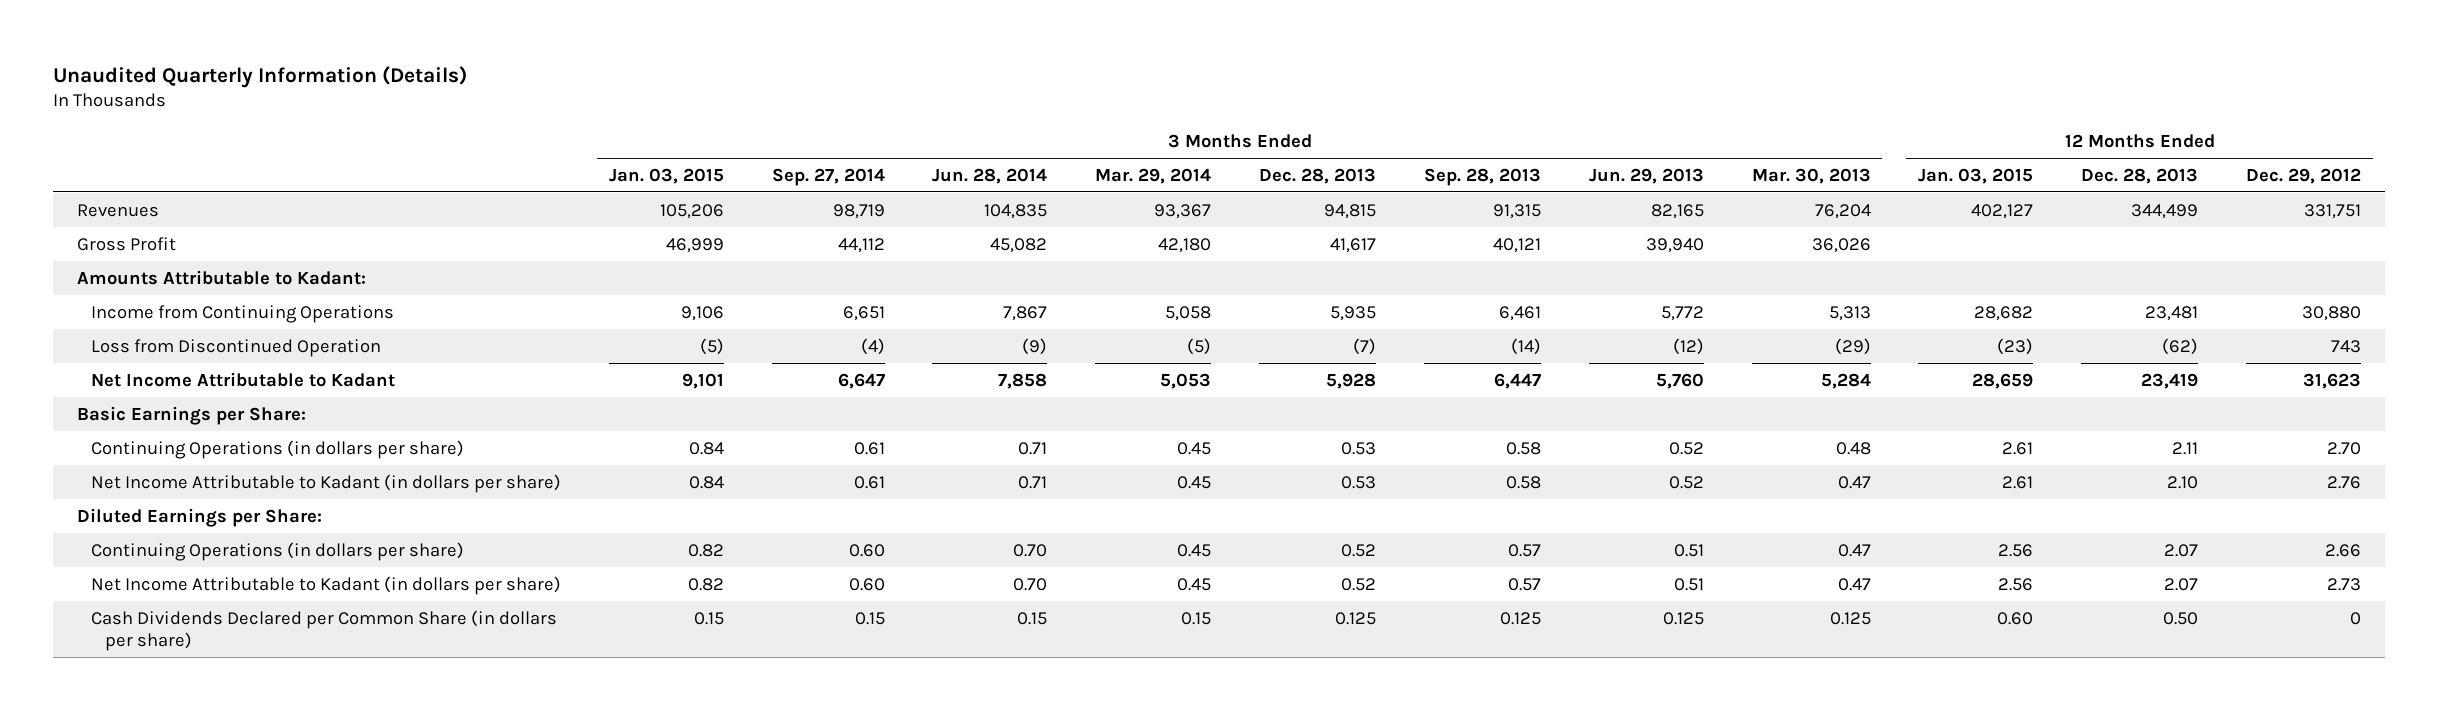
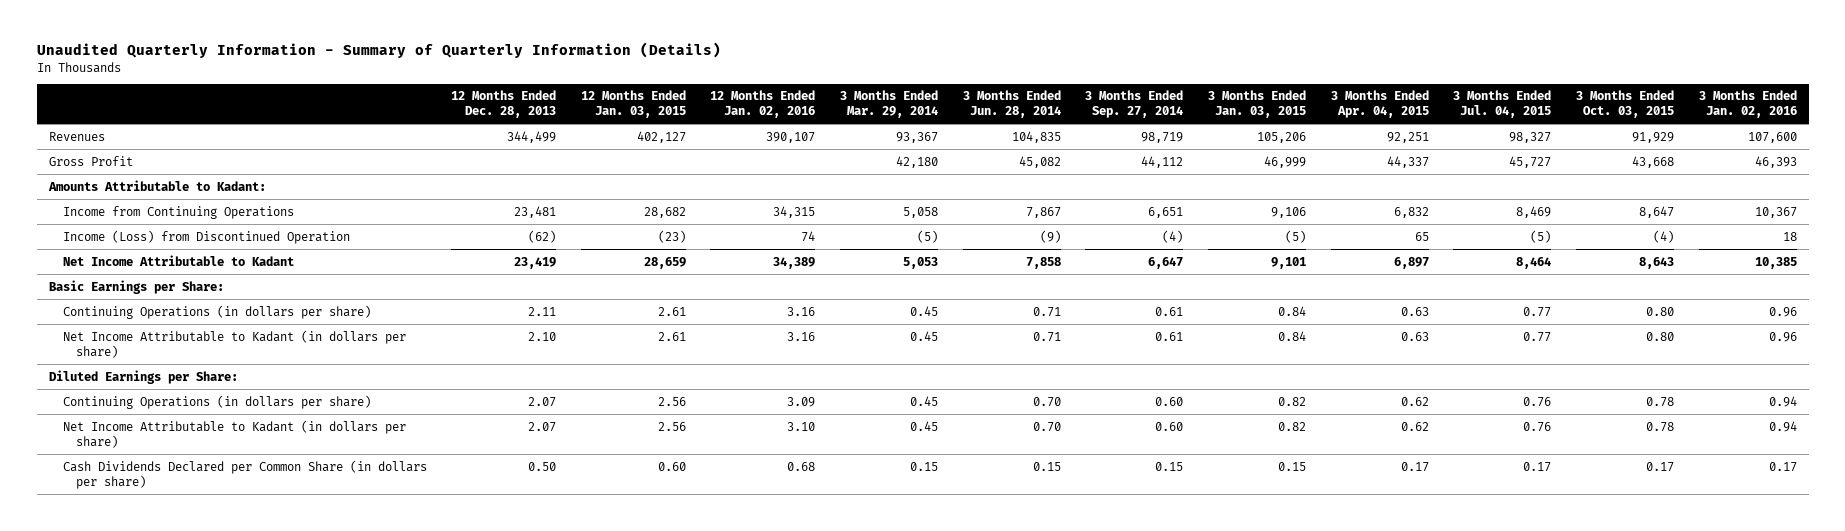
[53,65,468,88] Unaudited Quarterly Information (Details) -> [36,42,721,59] Unaudited Quarterly Information - Summary of Quarterly Information (Details)
[1259,167,1377,184] Dec. 28, 2013 -> none
[1423,167,1541,186] Sep. 28, 2013 -> none
[1588,167,1704,184] Jun. 29, 2013 -> none
[1751,167,1871,184] Mar. 30, 2013 -> none
[2245,167,2361,184] Dec. 29, 2012 -> none
none -> [710,90,816,119] 12 Months Ended Jan. 02, 2016
none -> [1330,90,1429,119] 3 Months Ended Apr. 04, 2015
none -> [1453,90,1552,119] 3 Months Ended Jul. 04, 2015
none -> [1575,90,1674,119] 3 Months Ended Oct. 03, 2015
none -> [1698,90,1797,119] 3 Months Ended Jan. 02, 2016
[91,338,382,357] Loss from Discontinued Operation -> [62,229,350,244] Income (Loss) from Discontinued Operation

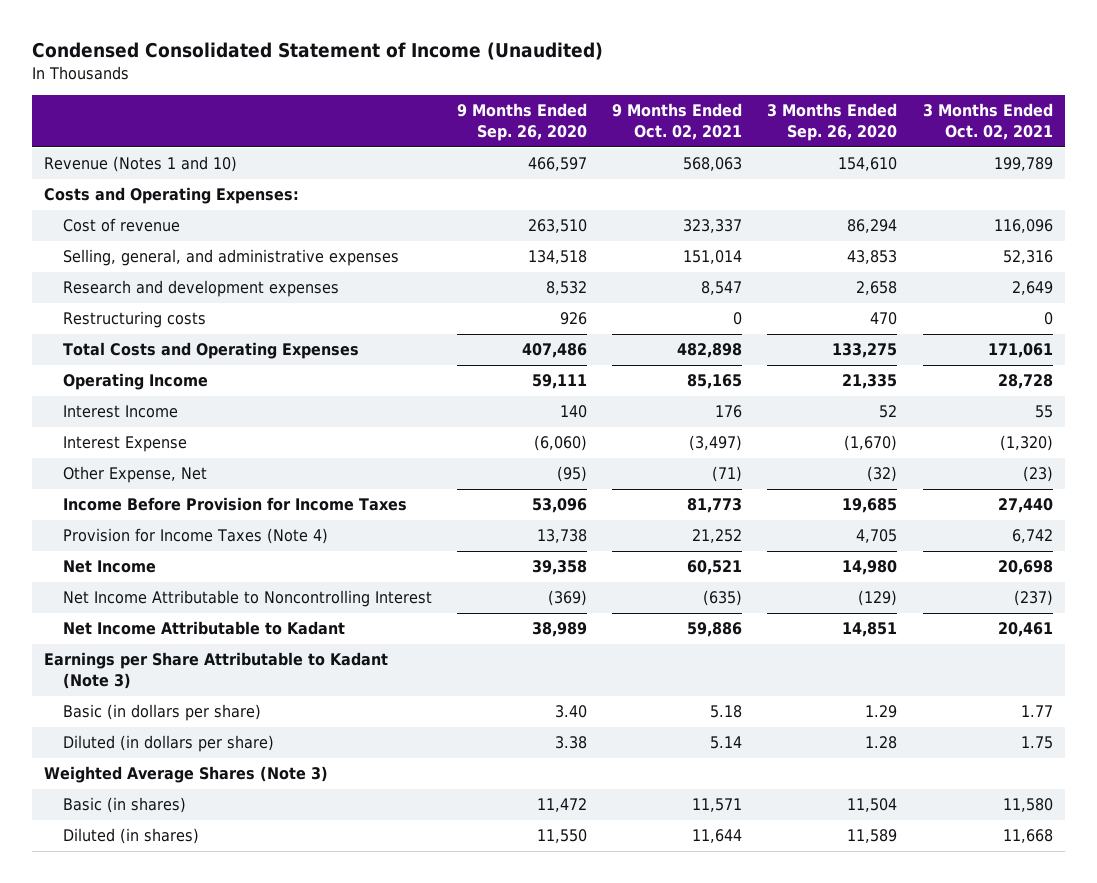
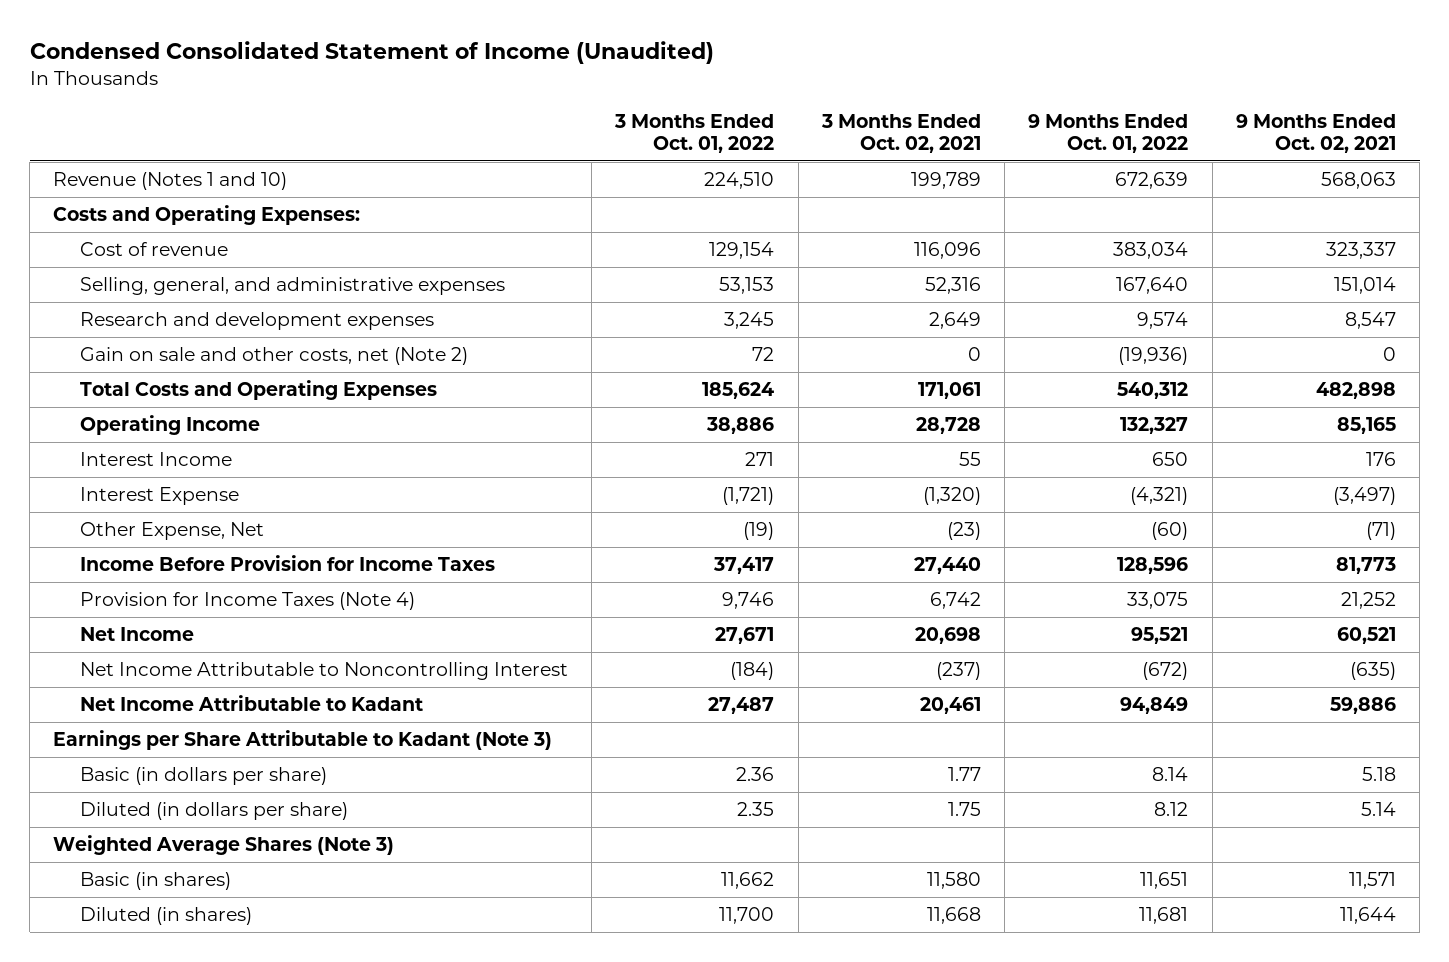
[457,103,588,142] 9 Months Ended Sep. 26, 2020 -> none
[767,103,898,142] 3 Months Ended Sep. 26, 2020 -> none
none -> [614,113,775,153] 3 Months Ended Oct. 01, 2022
none -> [1028,113,1189,153] 9 Months Ended Oct. 01, 2022
[62,311,206,329] Restructuring costs -> none
none -> [79,347,468,366] Gain on sale and other costs, net (Note 2)

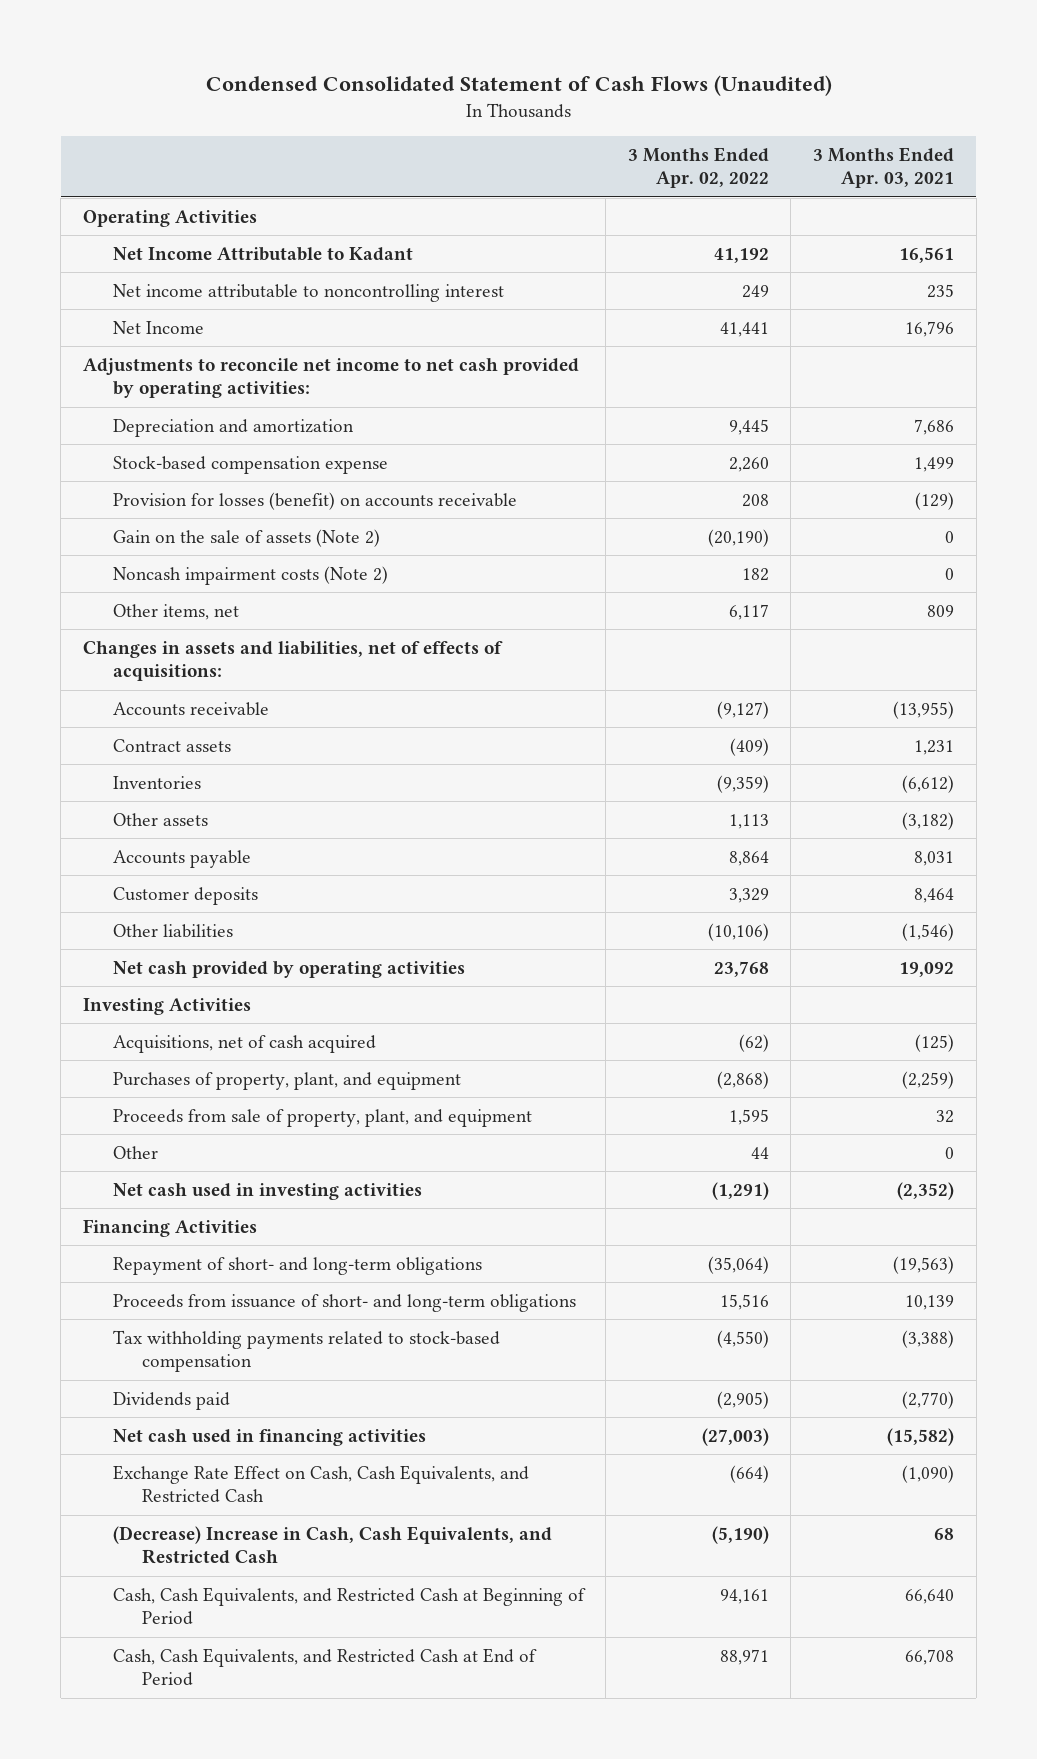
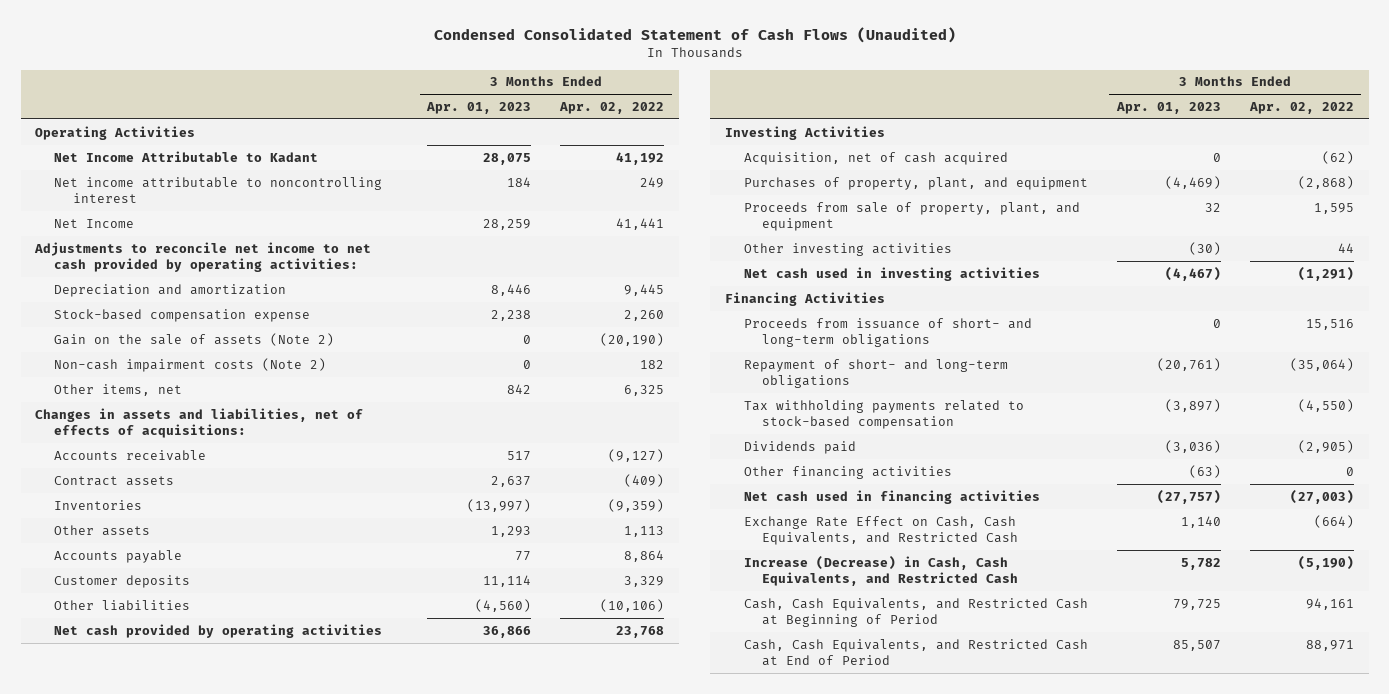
[813,146,955,189] 3 Months Ended Apr. 03, 2021 -> none
none -> [426,101,532,114] Apr. 01, 2023
[112,491,517,510] Provision for losses (benefit) on accounts receivable -> none
[112,565,388,585] Noncash impairment costs (Note 2) -> [54,357,327,372] Non-cash impairment costs (Note 2)
[728,603,769,620] 6,117 -> [624,384,665,396] 6,325
[112,1034,376,1053] Acquisitions, net of cash acquired -> [743,151,1008,165] Acquisition, net of cash acquired
[112,1145,158,1159] Other -> [743,242,952,256] Other investing activities
[112,1256,482,1275] Repayment of short- and long-term obligations -> [743,358,1008,388] Repayment of short- and long-term obligations
none -> [743,465,952,479] Other financing activities
[112,1525,552,1565] (Decrease) Increase in Cash, Cash Equivalents, and Restricted Cash -> [743,555,1019,586] Increase (Decrease) in Cash, Cash Equivalents, and Restricted Cash

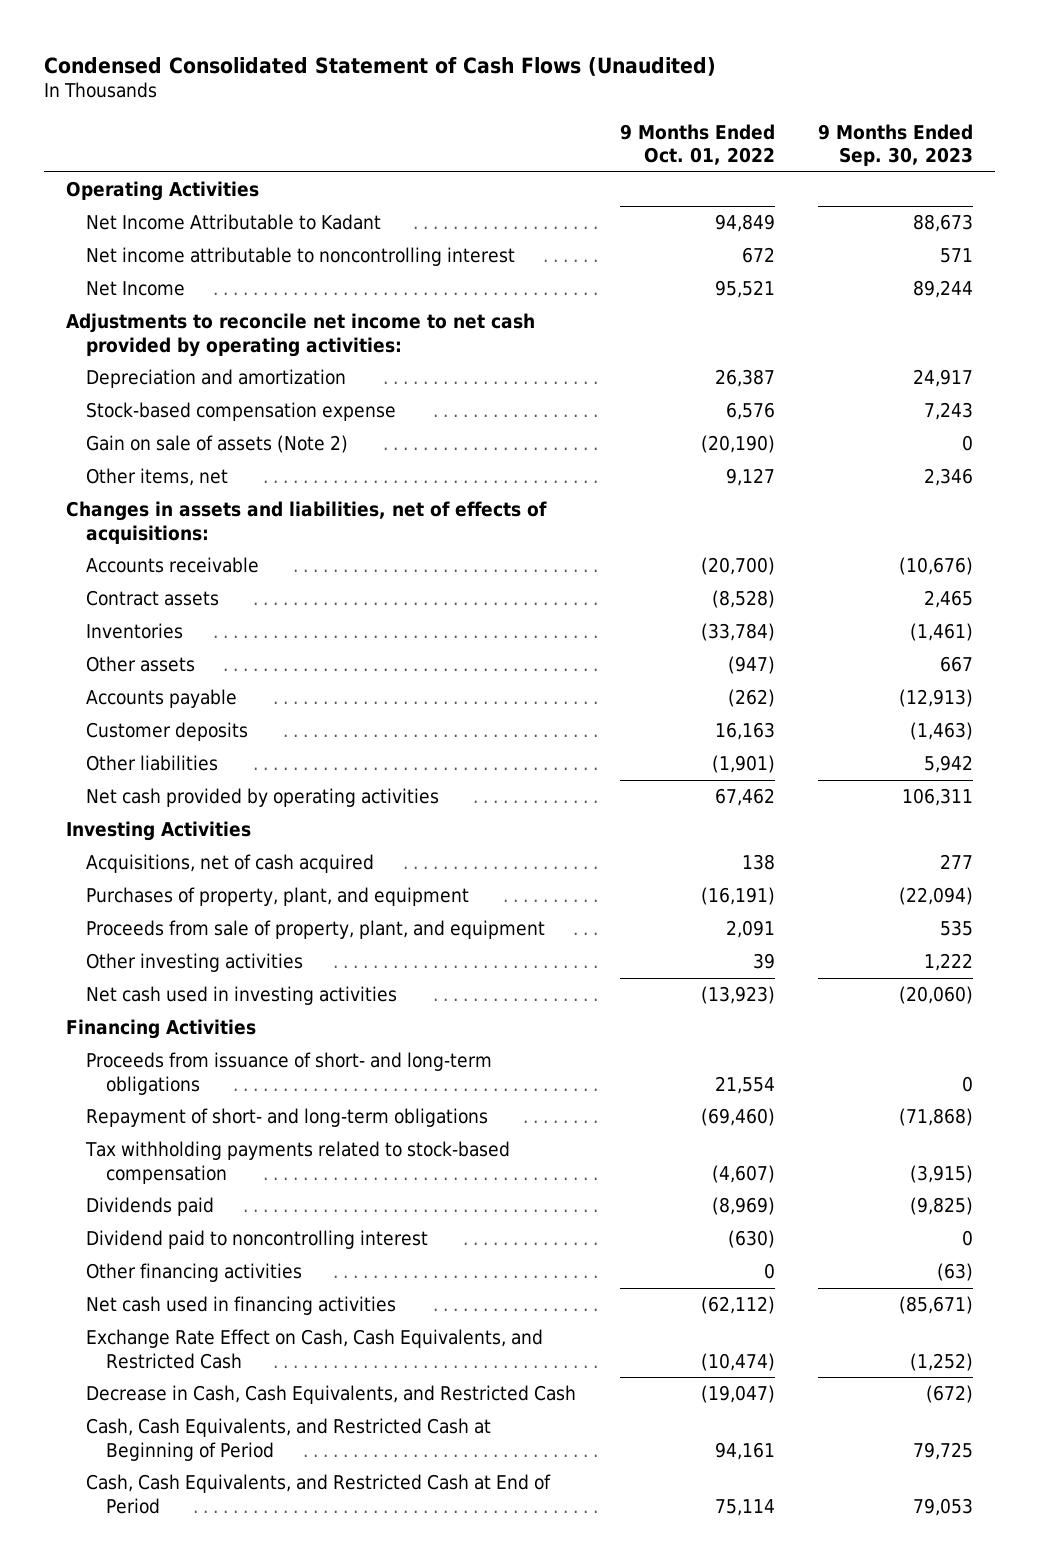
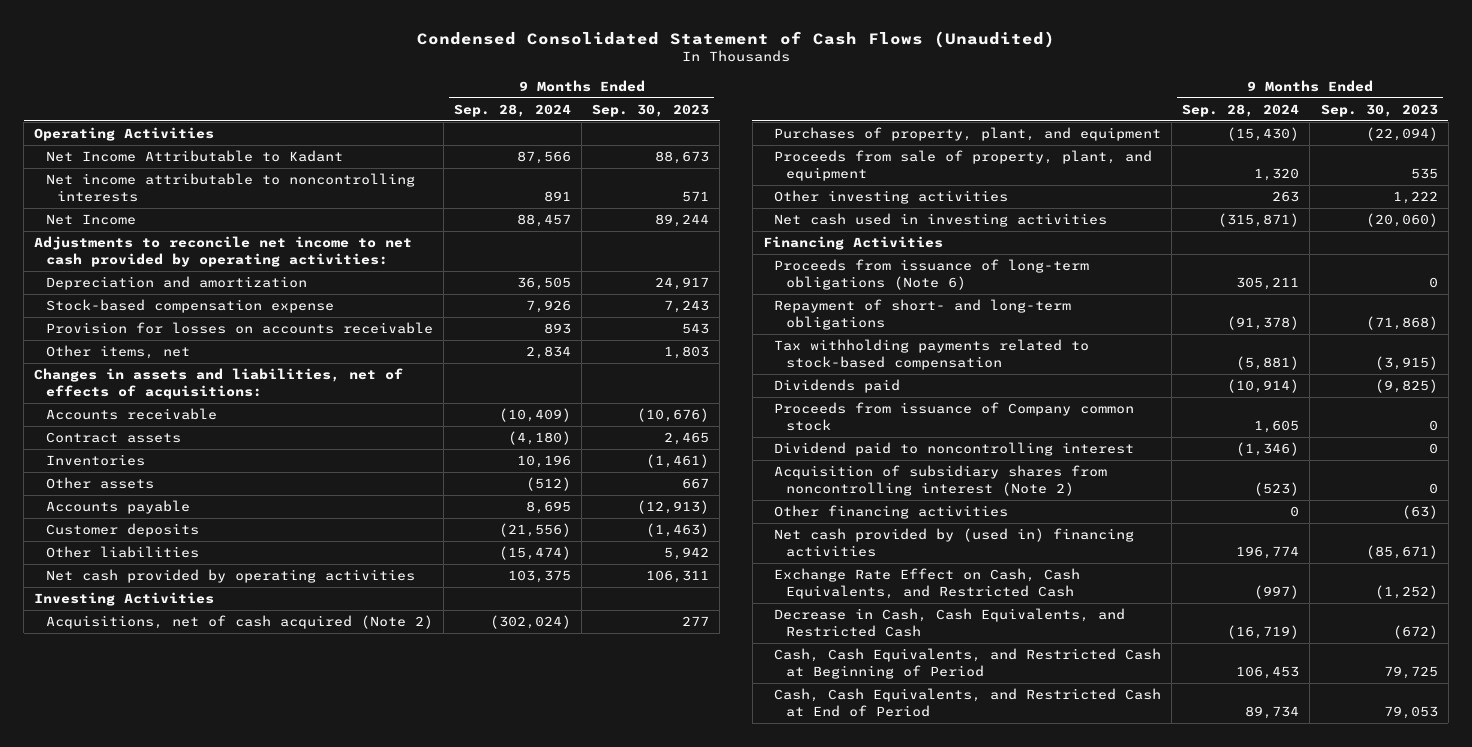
[619,123,775,166] 9 Months Ended Oct. 01, 2022 -> none
none -> [453,103,571,117] Sep. 28, 2024
[86,246,516,266] Net income attributable to noncontrolling interest -> [45,173,415,202] Net income attributable to noncontrolling interests
[86,434,349,453] Gain on sale of assets (Note 2) -> none
none -> [45,322,433,335] Provision for losses on accounts receivable
[924,467,974,486] 2,346 -> [664,346,710,360] 1,803
[86,853,375,873] Acquisitions, net of cash acquired -> [45,615,433,630] Acquisitions, net of cash acquired (Note 2)
[86,1051,493,1095] Proceeds from issuance of short- and long-term obligations -> [774,259,1090,290] Proceeds from issuance of long-term obligations (Note 6)
none -> [774,402,1135,431] Proceeds from issuance of Company common stock
none -> [774,465,1108,496] Acquisition of subsidiary shares from noncontrolling interest (Note 2)
[86,1295,397,1315] Net cash used in financing activities -> [774,528,1135,557] Net cash provided by (used in) financing activities

